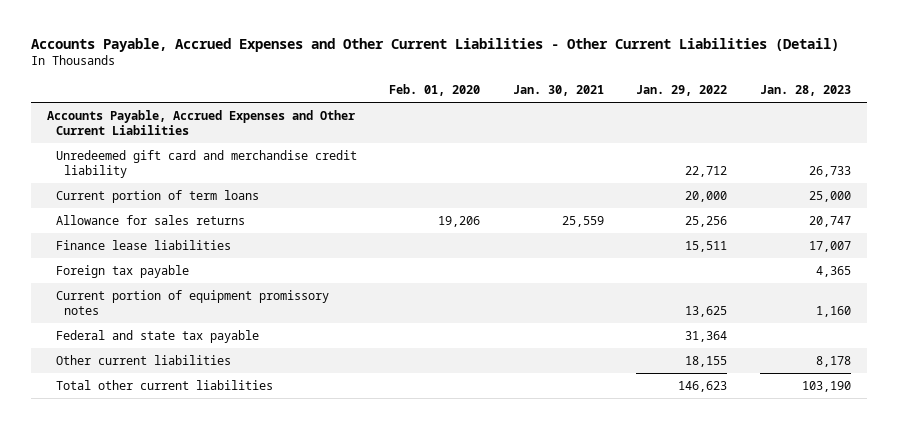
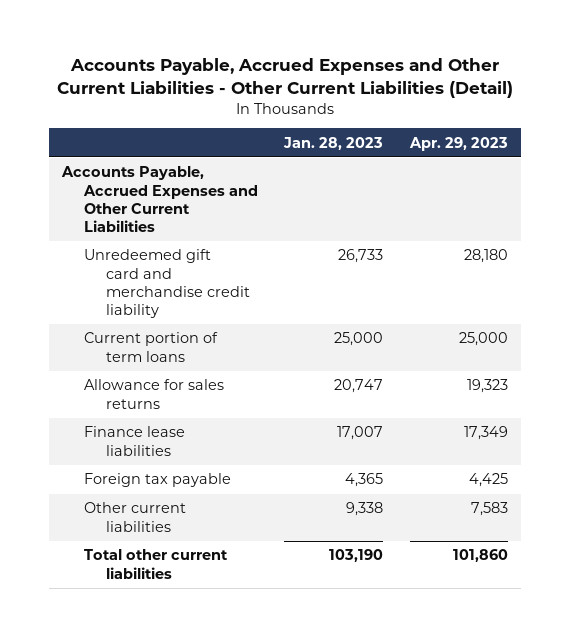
[389,84,481,97] Feb. 01, 2020 -> none
[512,85,604,97] Jan. 30, 2021 -> none
[636,85,728,97] Jan. 29, 2022 -> none
none -> [408,136,508,151] Apr. 29, 2023
[55,289,329,315] Current portion of equipment promissory notes -> none
[55,329,259,343] Federal and state tax payable -> none
[815,355,851,367] 8,178 -> [346,502,384,517] 9,338

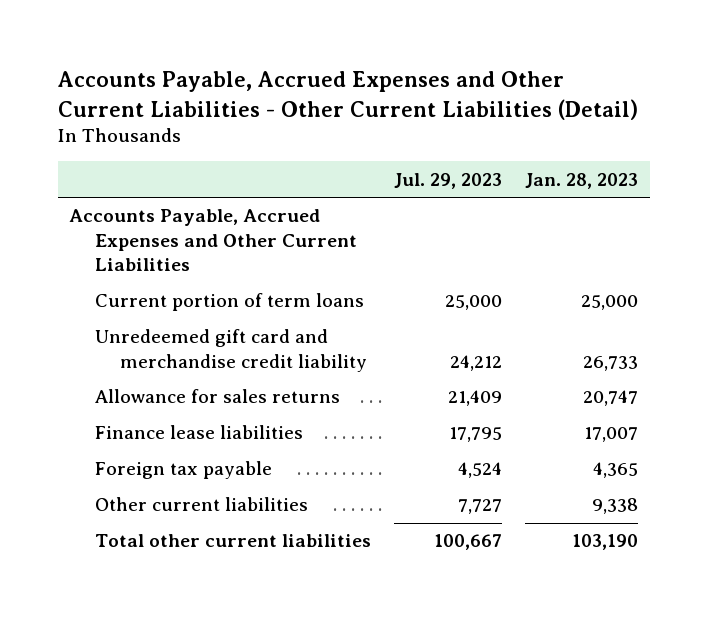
[408,136,508,151] Apr. 29, 2023 -> none
none -> [393,172,502,189] Jul. 29, 2023
[83,249,250,319] Unredeemed gift card and merchandise credit liability -> [94,329,368,372] Unredeemed gift card and merchandise credit liability

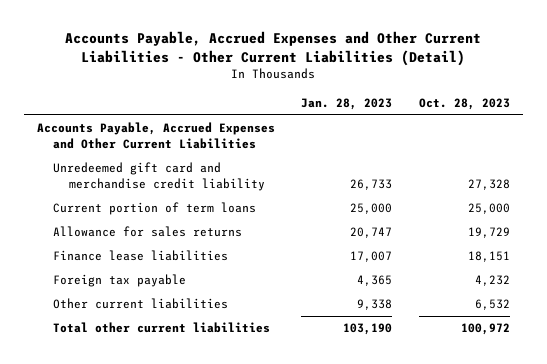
[393,172,502,189] Jul. 29, 2023 -> none
none -> [418,97,510,110] Oct. 28, 2023
[94,293,364,312] Current portion of term loans -> [53,202,257,216] Current portion of term loans

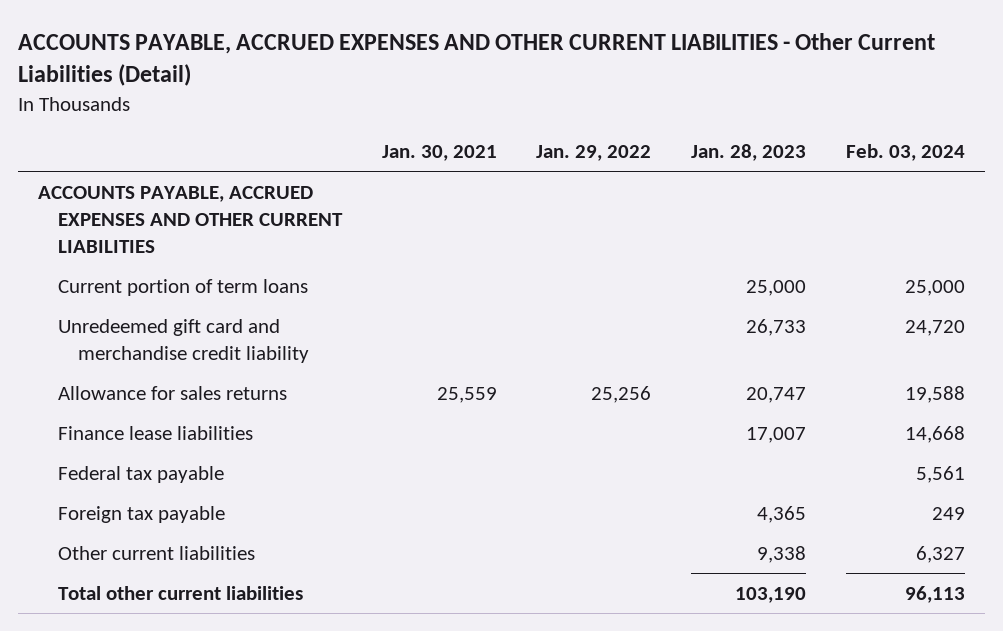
[65,31,482,66] Accounts Payable, Accrued Expenses and Other Current Liabilities - Other Current Liabilities (Detail) -> [17,33,935,87] ACCOUNTS PAYABLE, ACCRUED EXPENSES AND OTHER CURRENT LIABILITIES - Other Current Liabilities (Detail)
[418,97,510,110] Oct. 28, 2023 -> none
none -> [381,145,497,162] Jan. 30, 2021
none -> [536,145,652,162] Jan. 29, 2022
none -> [846,144,966,162] Feb. 03, 2024
[37,122,276,149] Accounts Payable, Accrued Expenses and Other Current Liabilities -> [37,185,343,253] ACCOUNTS PAYABLE, ACCRUED EXPENSES AND OTHER CURRENT LIABILITIES
[53,162,266,191] Unredeemed gift card and merchandise credit liability -> [57,318,309,363] Unredeemed gift card and merchandise credit liability
none -> [57,465,224,483] Federal tax payable

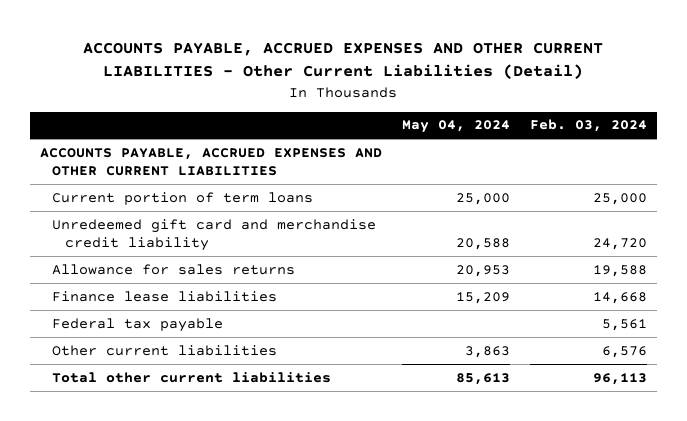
[381,145,497,162] Jan. 30, 2021 -> none
[536,145,652,162] Jan. 29, 2022 -> none
[691,144,807,162] Jan. 28, 2023 -> none
none -> [401,120,510,134] May 04, 2024
[57,505,225,523] Foreign tax payable -> none
[916,545,966,563] 6,327 -> [602,345,648,358] 6,576

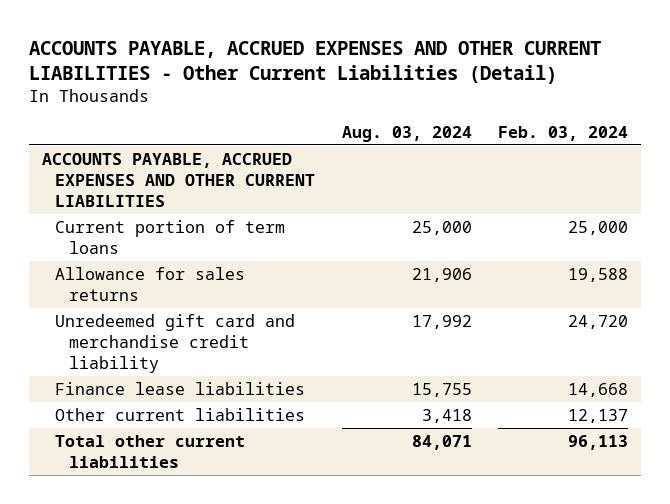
[401,120,510,134] May 04, 2024 -> none
none -> [341,125,472,142] Aug. 03, 2024
[52,218,377,251] Unredeemed gift card and merchandise credit liability -> [55,313,296,374] Unredeemed gift card and merchandise credit liability
[52,317,224,332] Federal tax payable -> none
[602,345,648,358] 6,576 -> [567,408,628,423] 12,137

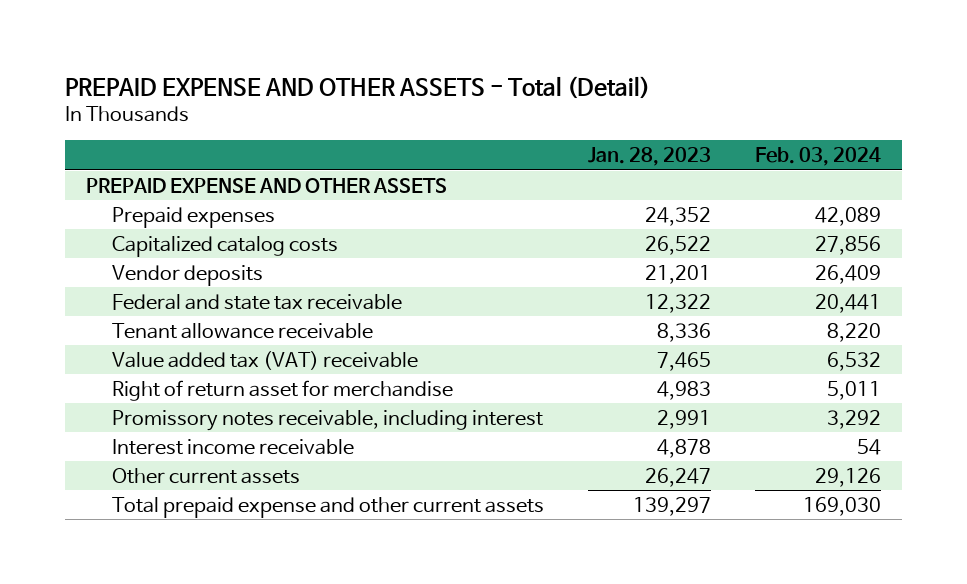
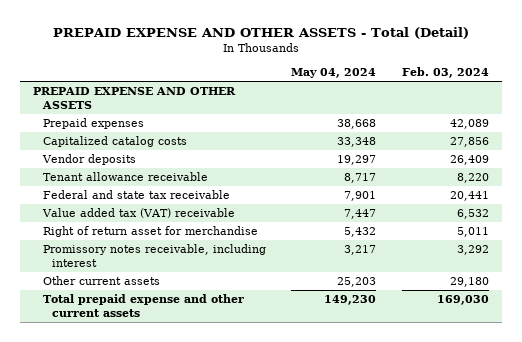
[587,146,711,166] Jan. 28, 2023 -> none
none -> [291,68,377,79] May 04, 2024
[112,293,403,310] Federal and state tax receivable -> [42,190,230,200] Federal and state tax receivable
[112,438,355,455] Interest income receivable -> none
[814,467,881,487] 29,126 -> [450,277,490,288] 29,180

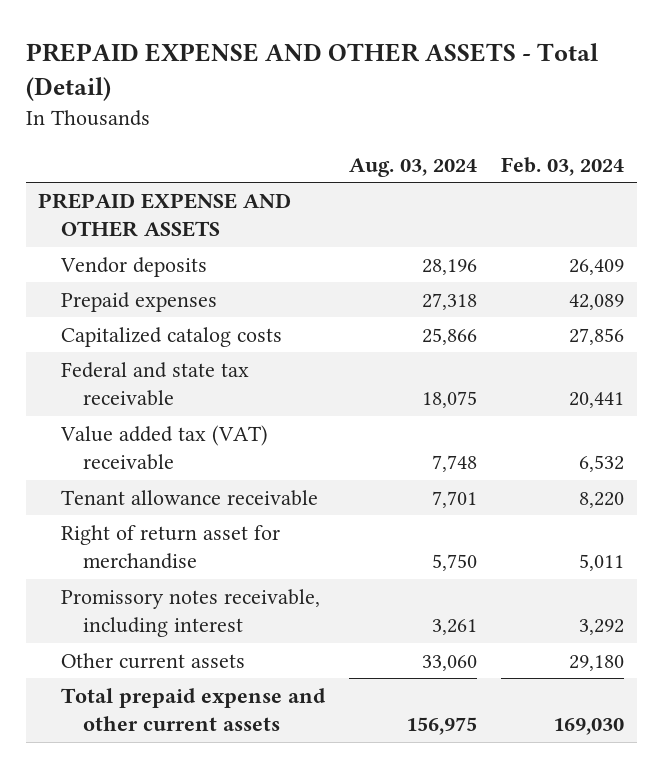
[291,68,377,79] May 04, 2024 -> none
none -> [349,157,478,177] Aug. 03, 2024
[41,154,136,166] Vendor deposits -> [59,256,207,277] Vendor deposits
[42,172,208,182] Tenant allowance receivable -> [60,489,318,506] Tenant allowance receivable

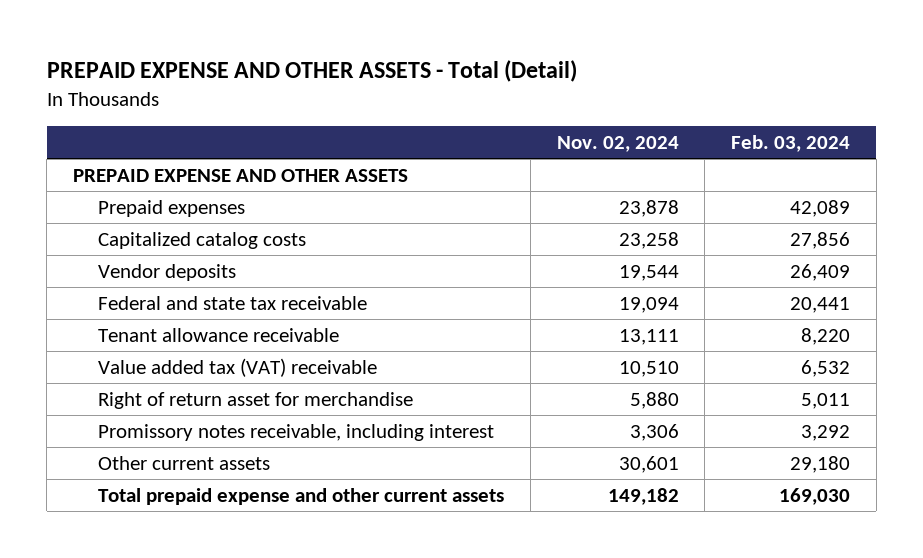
[349,157,478,177] Aug. 03, 2024 -> none
none -> [556,135,679,152] Nov. 02, 2024
[59,256,207,277] Vendor deposits -> [98,263,237,281] Vendor deposits
[59,424,268,471] Value added tax (VAT) receivable -> [98,357,378,377] Value added tax (VAT) receivable

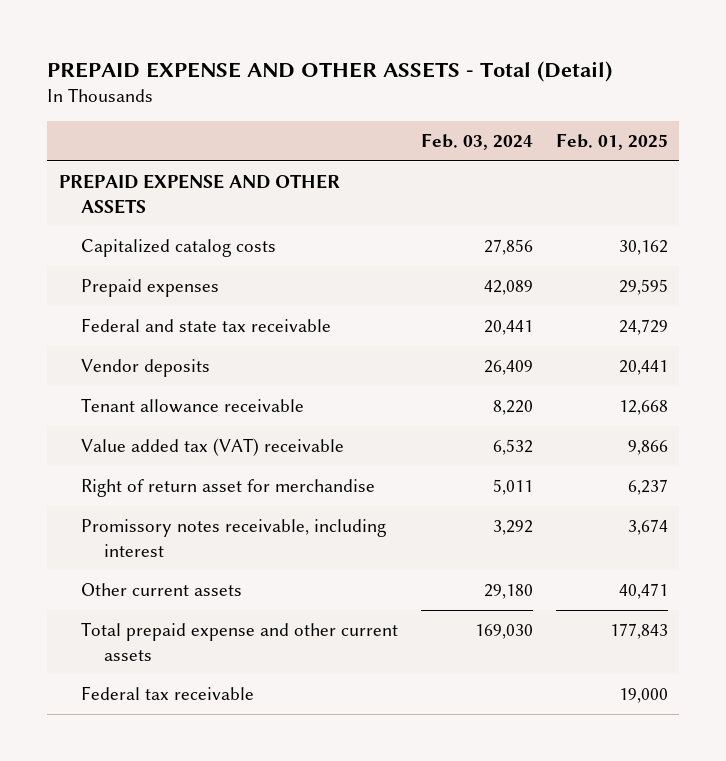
[556,135,679,152] Nov. 02, 2024 -> none
none -> [555,133,668,151] Feb. 01, 2025
[98,199,246,217] Prepaid expenses -> [81,279,220,298] Prepaid expenses
[98,263,237,281] Vendor deposits -> [81,359,211,378] Vendor deposits
none -> [81,686,255,701] Federal tax receivable

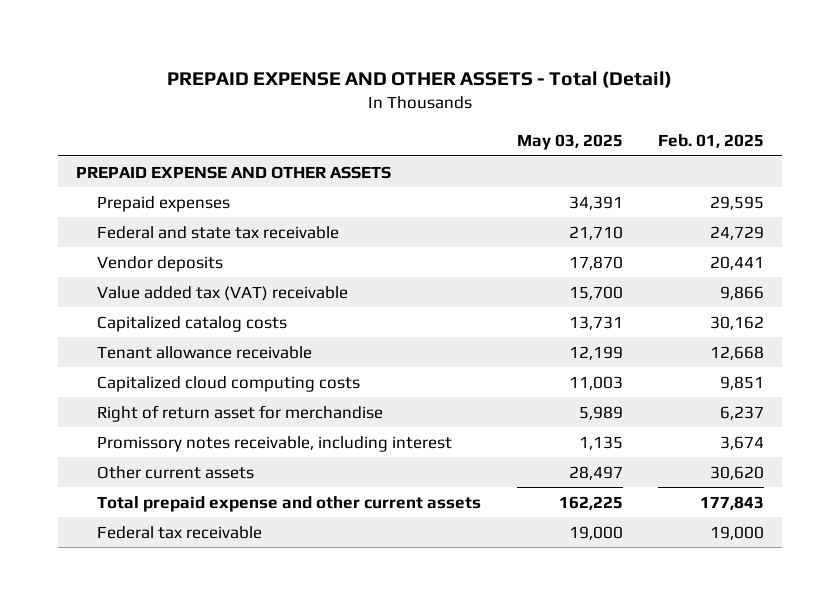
[420,133,533,151] Feb. 03, 2024 -> none
none -> [516,133,623,150] May 03, 2025
[81,239,277,258] Capitalized catalog costs -> [96,315,287,332] Capitalized catalog costs
[81,398,305,414] Tenant allowance receivable -> [96,345,312,359] Tenant allowance receivable
none -> [96,375,360,392] Capitalized cloud computing costs
[618,583,668,600] 40,471 -> [710,465,765,480] 30,620

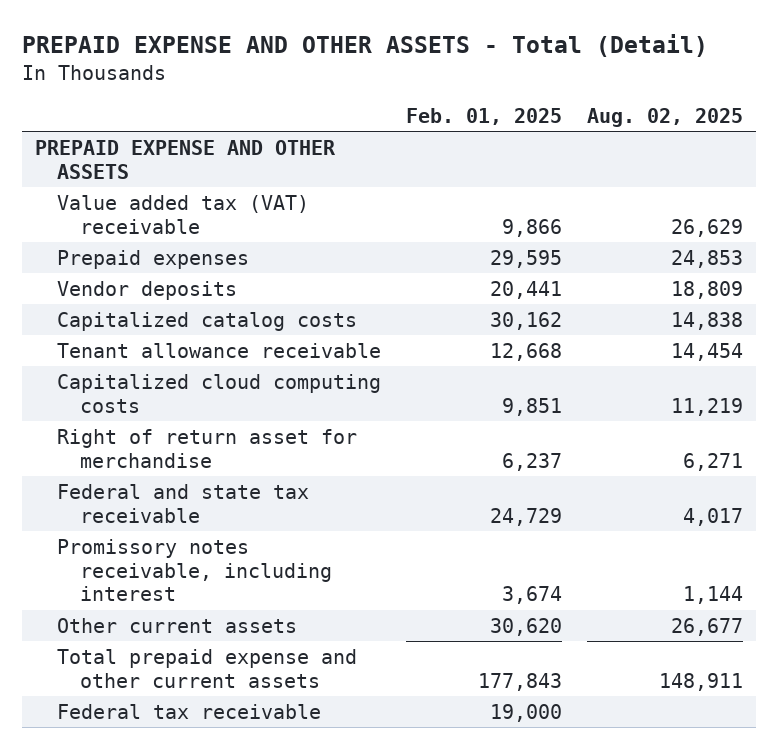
[516,133,623,150] May 03, 2025 -> none
none -> [587,107,744,127] Aug. 02, 2025
[96,285,348,301] Value added tax (VAT) receivable -> [57,194,310,234] Value added tax (VAT) receivable
[96,225,339,239] Federal and state tax receivable -> [57,483,310,523] Federal and state tax receivable

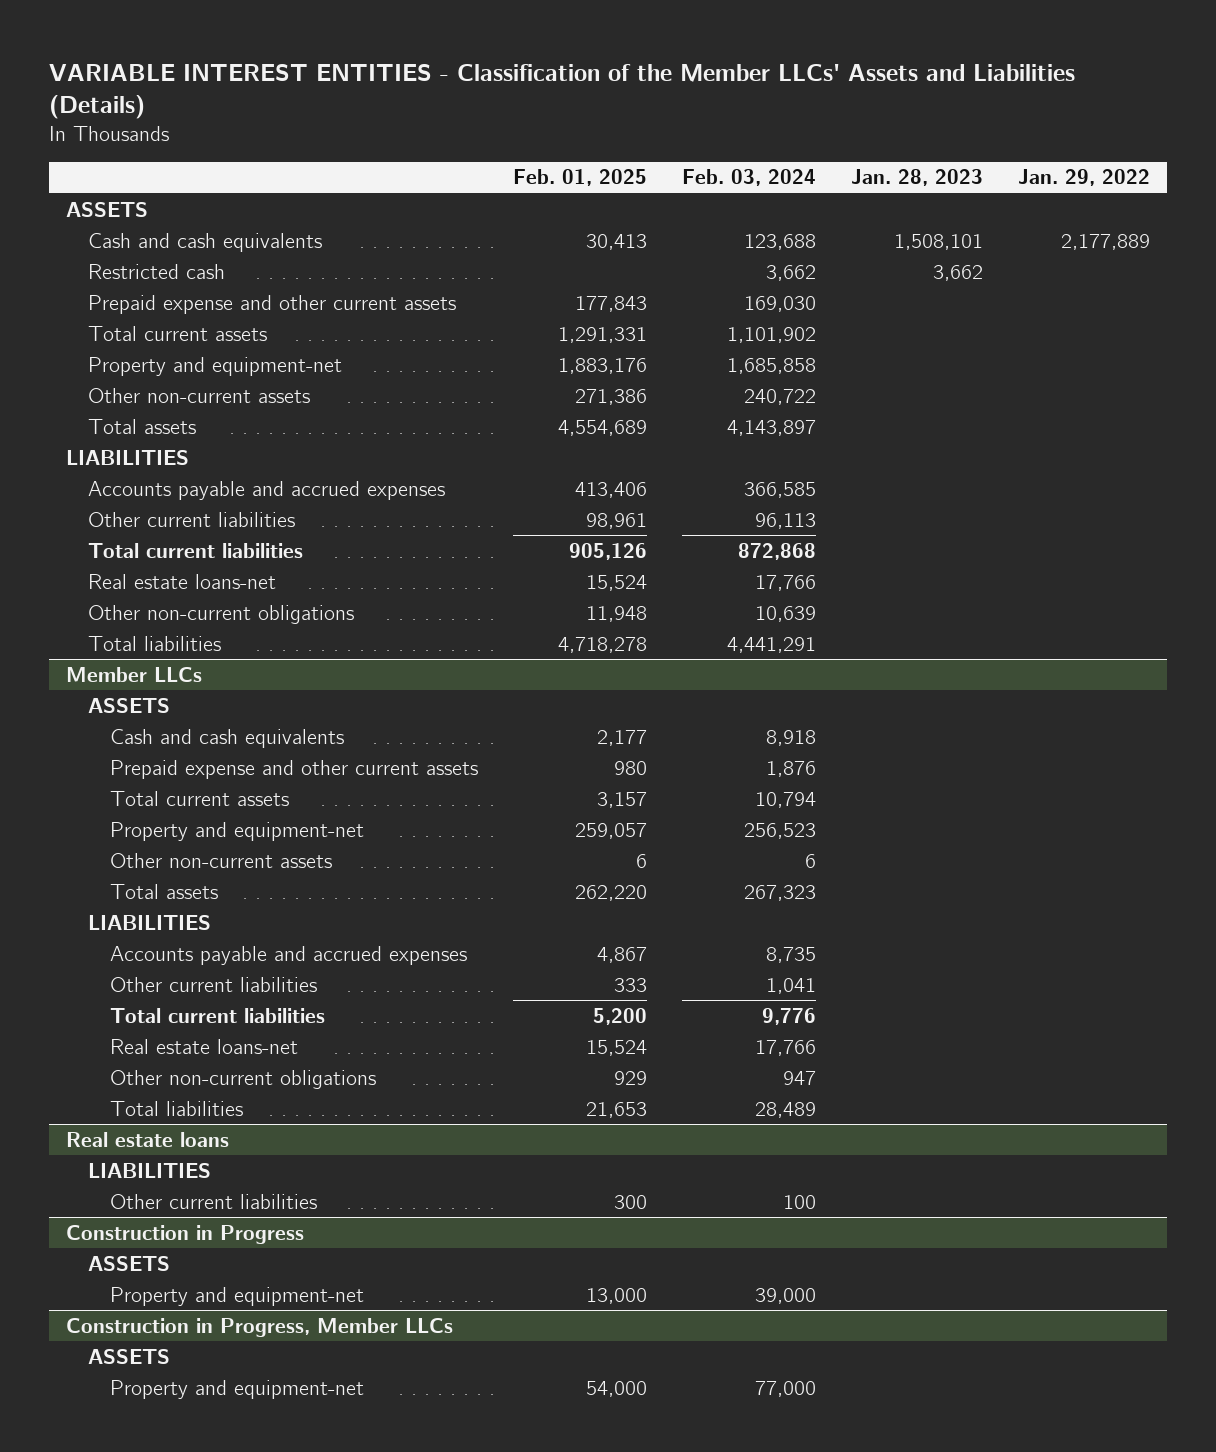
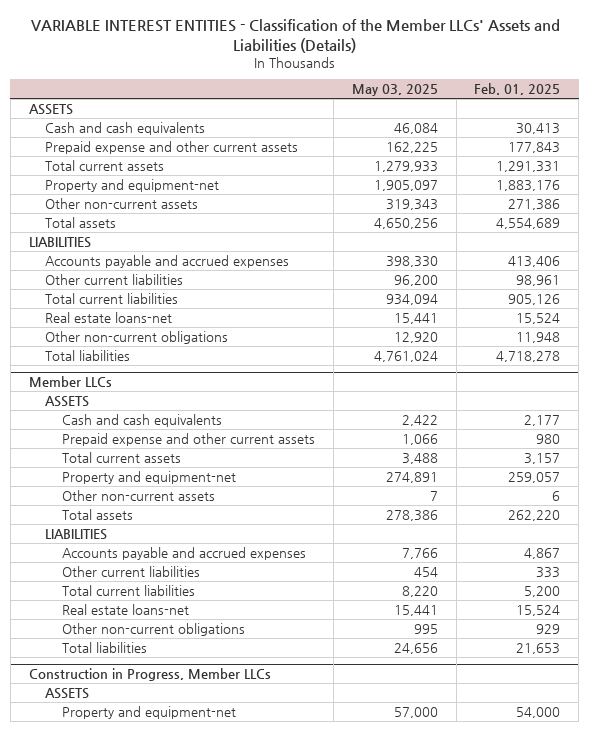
[681,169,816,187] Feb. 03, 2024 -> none
[850,169,983,187] Jan. 28, 2023 -> none
[1017,169,1150,187] Jan. 29, 2022 -> none
none -> [351,84,438,97] May 03, 2025
[88,263,226,279] Restricted cash -> none
[66,1131,230,1147] Real estate loans -> none
[88,1162,212,1178] LIABILITIES -> none
[109,1193,317,1209] Other current liabilities -> none
[66,1224,305,1244] Construction in Progress -> none
[88,1255,171,1271] ASSETS -> none
[109,1286,364,1306] Property and equipment-net -> none

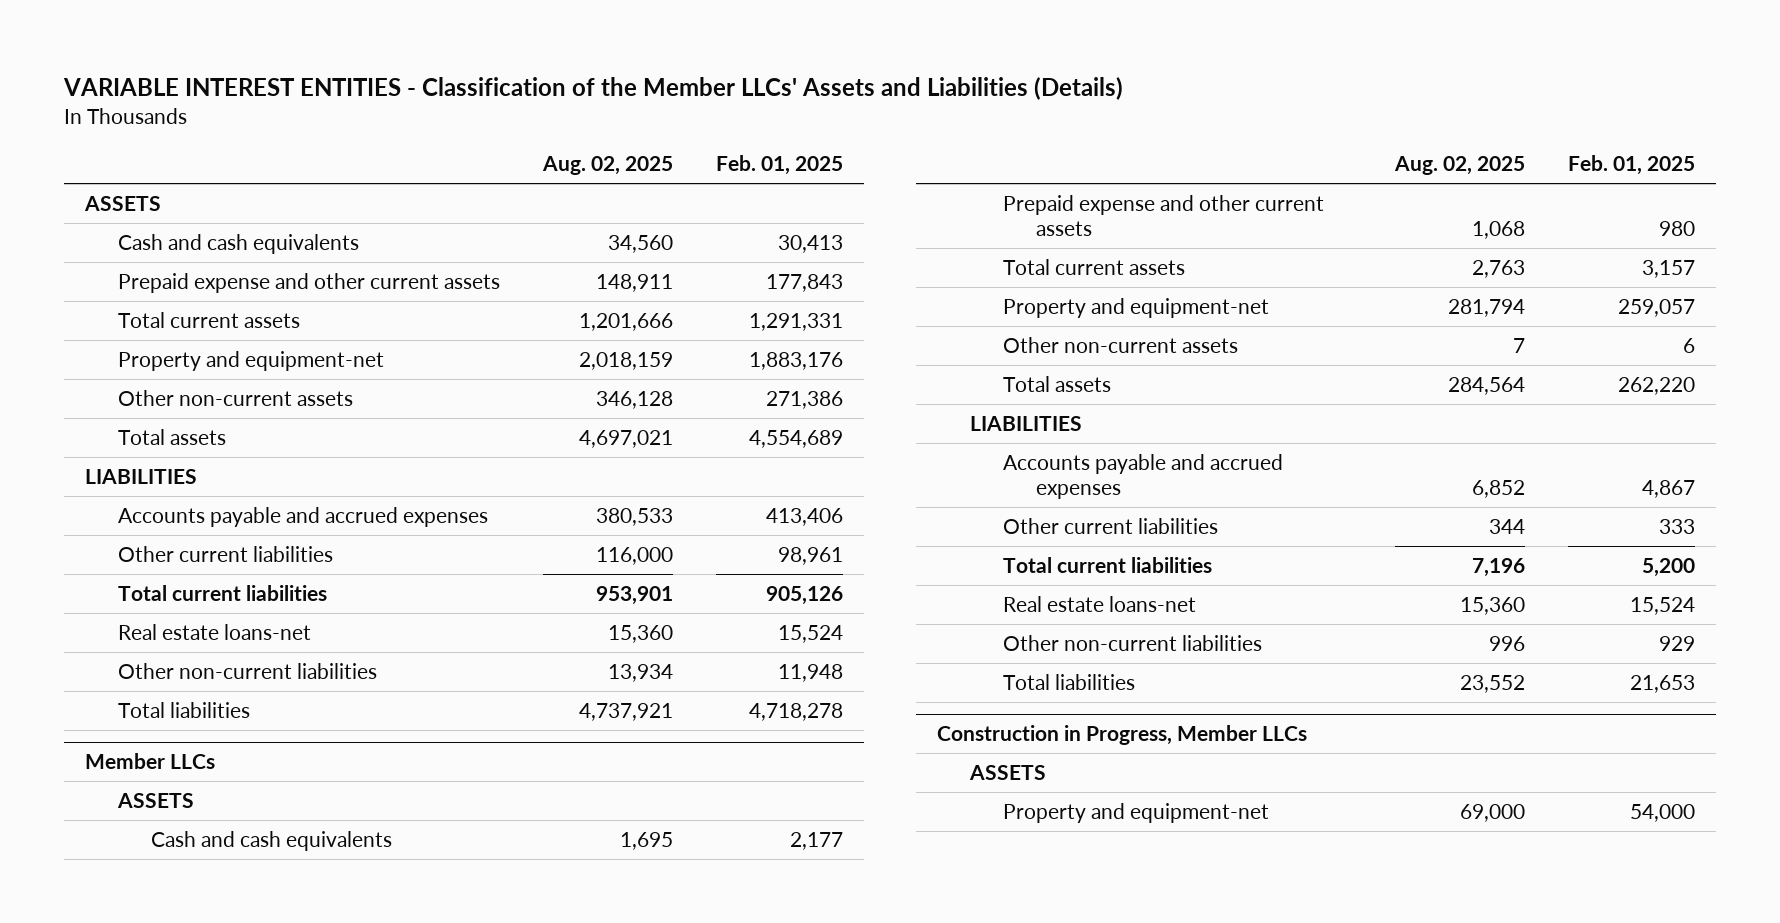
[351,84,438,97] May 03, 2025 -> none
none -> [541,156,673,176] Aug. 02, 2025
[45,330,229,344] Other non-current obligations -> [118,662,378,679] Other non-current liabilities
[62,622,246,636] Other non-current obligations -> [1003,634,1263,651] Other non-current liabilities

